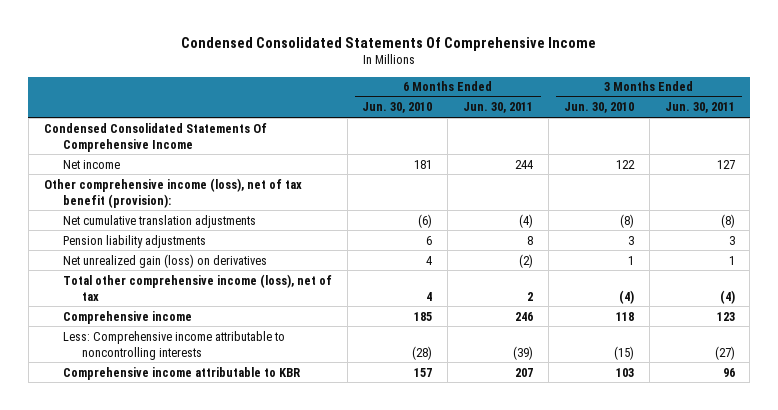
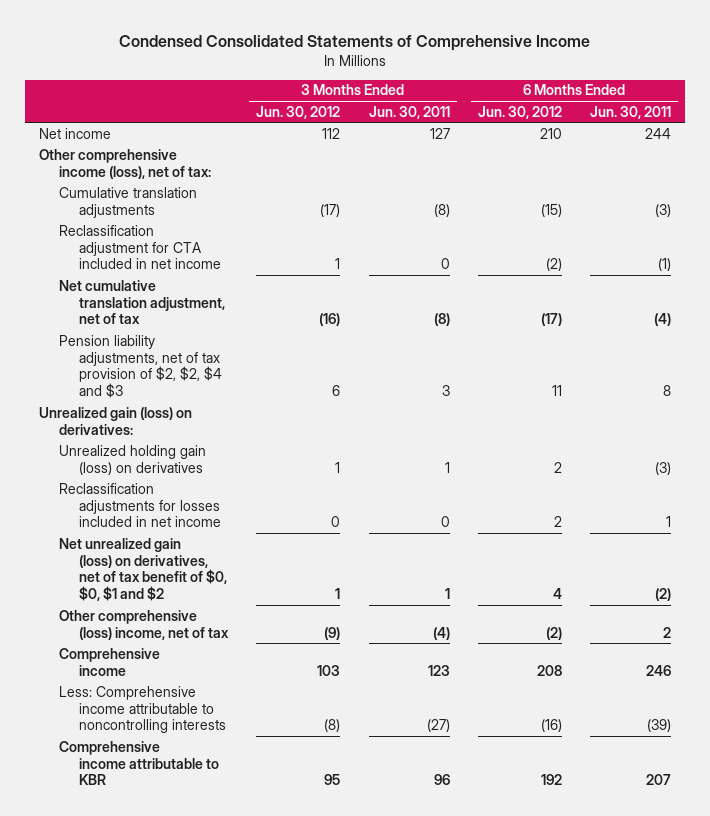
[181,36,597,51] Condensed Consolidated Statements Of Comprehensive Income -> [118,34,590,51] Condensed Consolidated Statements of Comprehensive Income
[362,102,433,114] Jun. 30, 2010 -> none
[563,102,634,114] Jun. 30, 2010 -> none
none -> [256,105,341,119] Jun. 30, 2012
none -> [477,105,562,119] Jun. 30, 2012
[43,122,267,152] Condensed Consolidated Statements Of Comprehensive Income -> none
[43,177,302,208] Other comprehensive income (loss), net of tax benefit (provision): -> [39,148,212,179] Other comprehensive income (loss), net of tax:
none -> [59,186,198,218] Cumulative translation adjustments
none -> [59,224,222,270] Reclassification adjustment for CTA included in net income
[62,214,256,228] Net cumulative translation adjustments -> [59,279,226,325] Net cumulative translation adjustment, net of tax
[62,234,206,248] Pension liability adjustments -> [59,334,223,399] Pension liability adjustments, net of tax provision of $2, $2, $4 and $3
none -> [39,406,193,435] Unrealized gain (loss) on derivatives:
none -> [59,444,207,475] Unrealized holding gain (loss) on derivatives
none -> [59,482,222,528] Reclassification adjustments for losses included in net income
[62,253,267,268] Net unrealized gain (loss) on derivatives -> [59,537,228,602] Net unrealized gain (loss) on derivatives, net of tax benefit of $0, $0, $1 and $2
[62,273,332,301] Total other comprehensive income (loss), net of tax -> [59,609,230,640] Other comprehensive (loss) income, net of tax

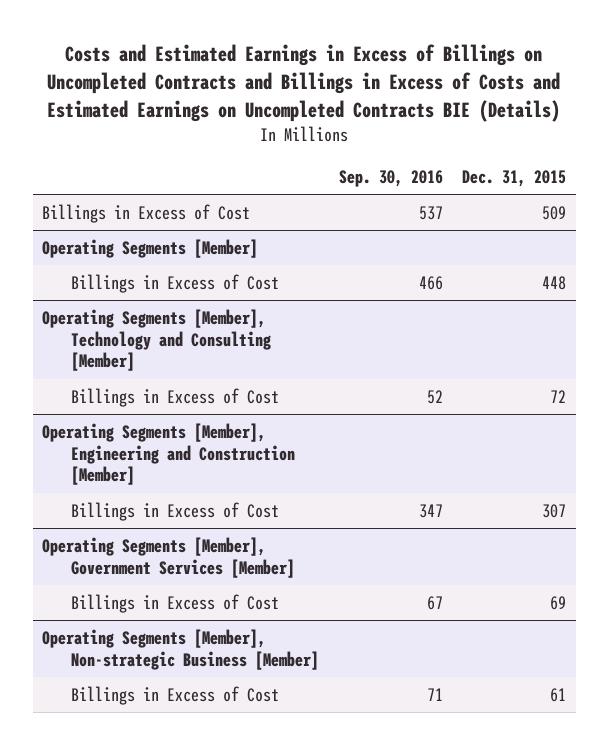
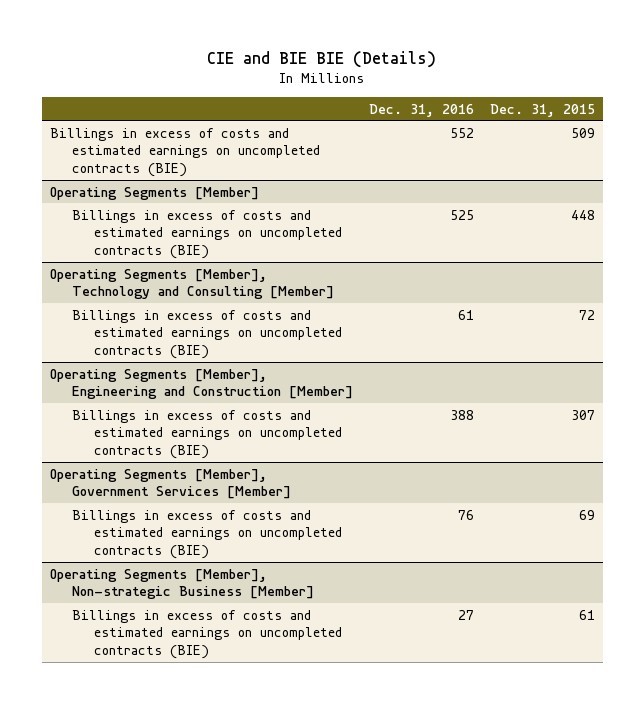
[47,43,561,122] Costs and Estimated Earnings in Excess of Billings on Uncompleted Contracts and Billings in Excess of Costs and Estimated Earnings on Uncompleted Contracts BIE (Details) -> [207,50,437,68] CIE and BIE BIE (Details)
[338,170,443,188] Sep. 30, 2016 -> none
none -> [368,103,474,117] Dec. 31, 2016
[42,204,251,224] Billings in Excess of Cost -> [49,127,320,178] Billings in excess of costs and estimated earnings on uncompleted contracts (BIE)
[70,274,279,294] Billings in Excess of Cost -> [71,209,342,260] Billings in excess of costs and estimated earnings on uncompleted contracts (BIE)
[70,388,279,408] Billings in Excess of Cost -> [71,309,342,360] Billings in excess of costs and estimated earnings on uncompleted contracts (BIE)
[70,502,279,522] Billings in Excess of Cost -> [71,409,342,460] Billings in excess of costs and estimated earnings on uncompleted contracts (BIE)
[70,594,279,614] Billings in Excess of Cost -> [71,509,342,560] Billings in excess of costs and estimated earnings on uncompleted contracts (BIE)
[70,686,279,706] Billings in Excess of Cost -> [71,609,342,660] Billings in excess of costs and estimated earnings on uncompleted contracts (BIE)

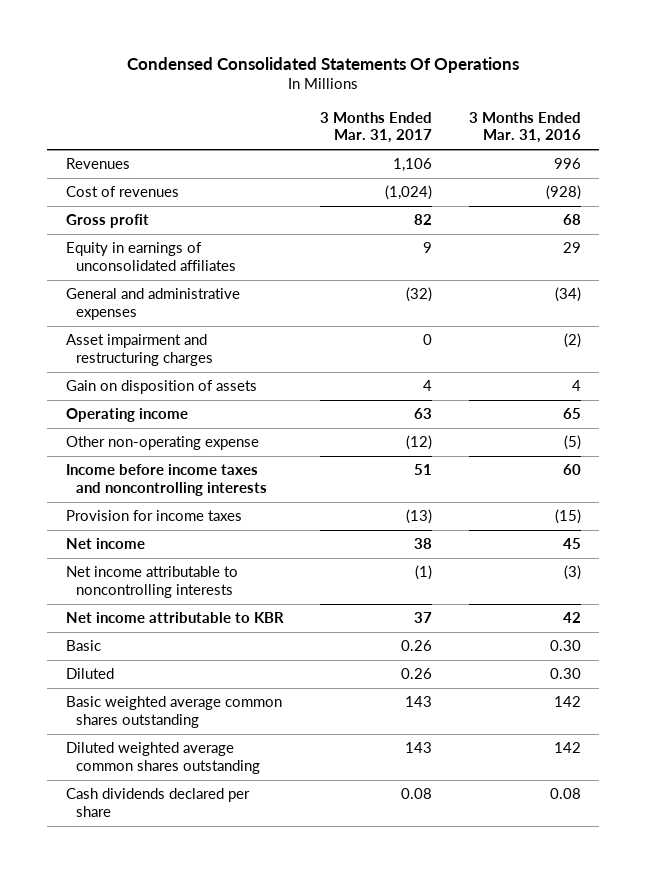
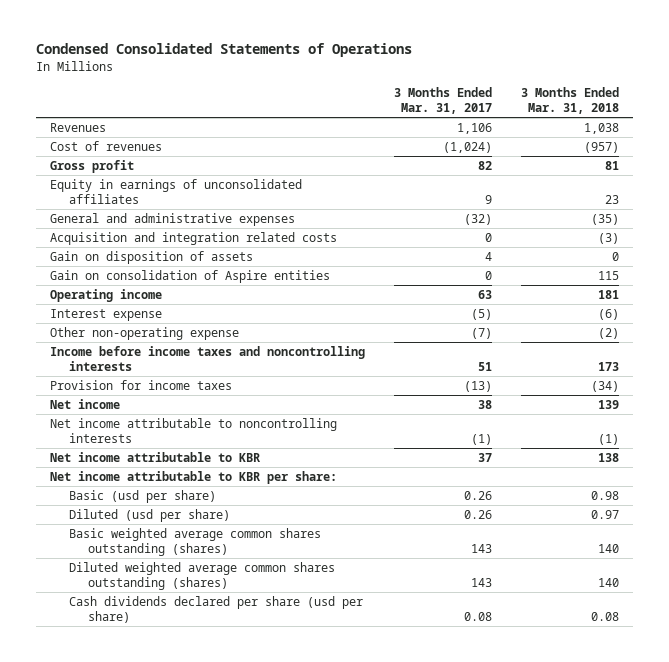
[127,56,520,73] Condensed Consolidated Statements Of Operations -> [35,43,412,58] Condensed Consolidated Statements of Operations
[469,111,582,144] 3 Months Ended Mar. 31, 2016 -> none
none -> [520,86,619,114] 3 Months Ended Mar. 31, 2018
[65,334,214,366] Asset impairment and restructuring charges -> none
none -> [50,231,338,245] Acquisition and integration related costs
none -> [50,269,331,283] Gain on consolidation of Aspire entities
none -> [50,308,163,321] Interest expense
[406,435,433,451] (12) -> [470,327,492,339] (7)
none -> [50,470,338,484] Net income attributable to KBR per share:
[65,640,101,652] Basic -> [69,489,217,503] Basic (usd per share)
[65,668,114,680] Diluted -> [69,508,231,522] Diluted (usd per share)
[65,696,282,728] Basic weighted average common shares outstanding -> [69,527,322,556] Basic weighted average common shares outstanding (shares)
[65,742,261,774] Diluted weighted average common shares outstanding -> [69,561,336,590] Diluted weighted average common shares outstanding (shares)
[65,788,250,817] Cash dividends declared per share -> [69,595,364,623] Cash dividends declared per share (usd per share)

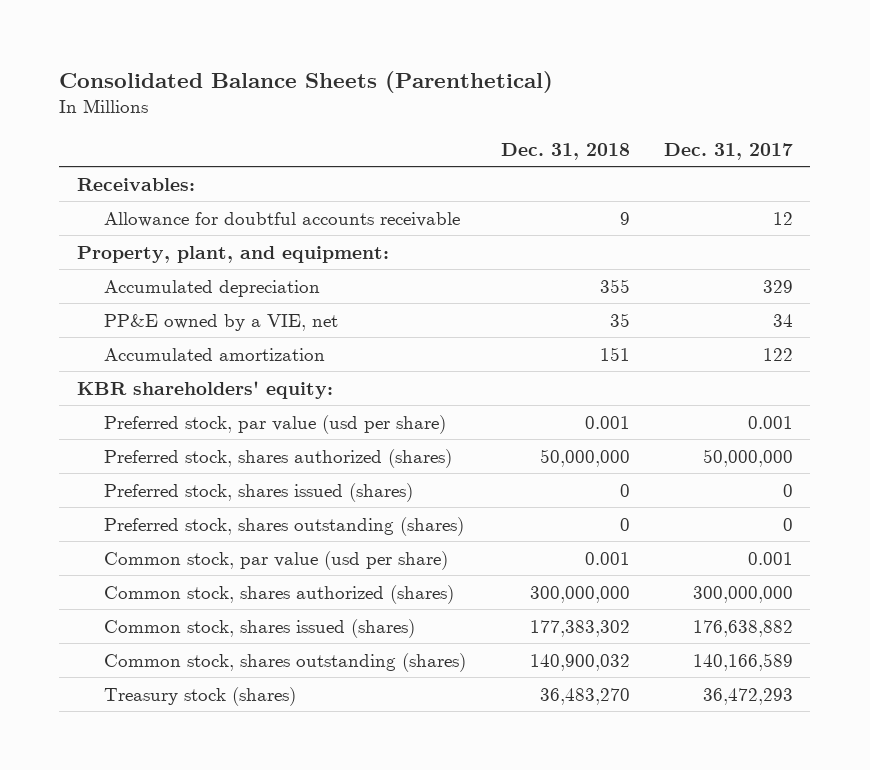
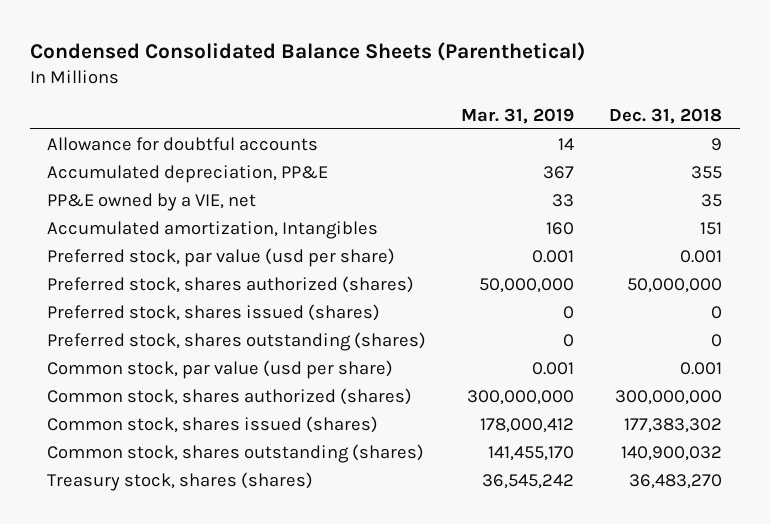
[59,71,554,94] Consolidated Balance Sheets (Parenthetical) -> [29,42,585,62] Condensed Consolidated Balance Sheets (Parenthetical)
[664,142,794,160] Dec. 31, 2017 -> none
none -> [461,107,575,124] Mar. 31, 2019
[76,177,195,191] Receivables: -> none
[76,245,389,263] Property, plant, and equipment: -> none
[104,211,461,227] Allowance for doubtful accounts receivable -> [47,136,319,151] Allowance for doubtful accounts
[104,279,321,297] Accumulated depreciation -> [47,164,329,183] Accumulated depreciation, PP&E
[76,380,333,399] KBR shareholders' equity: -> none
[104,347,326,361] Accumulated amortization -> [47,220,379,239] Accumulated amortization, Intangibles
[104,686,297,706] Treasury stock (shares) -> [47,471,314,491] Treasury stock, shares (shares)

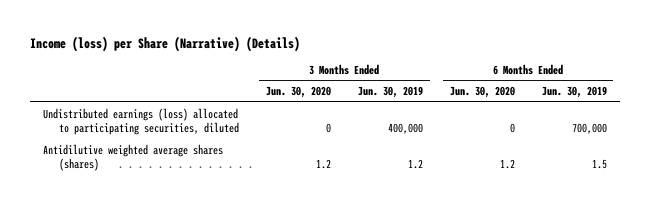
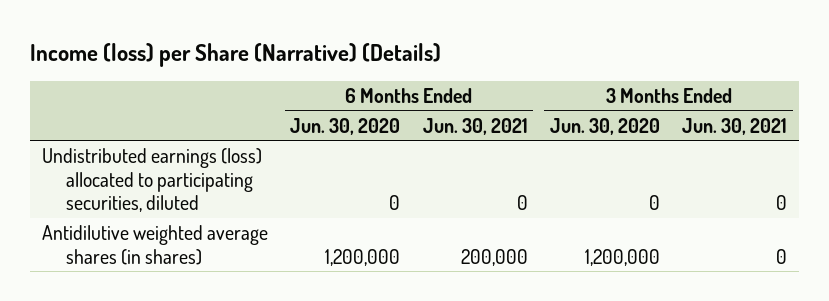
[357,86,423,99] Jun. 30, 2019 -> none
[541,86,607,99] Jun. 30, 2019 -> none
none -> [422,117,528,135] Jun. 30, 2021
none -> [682,117,788,135] Jun. 30, 2021
[43,143,224,172] Antidilutive weighted average shares (shares) -> [41,225,268,265] Antidilutive weighted average shares (in shares)
[316,159,332,170] 1.2 -> [585,248,661,266] 1,200,000
[499,159,515,170] 1.2 -> [325,248,401,266] 1,200,000

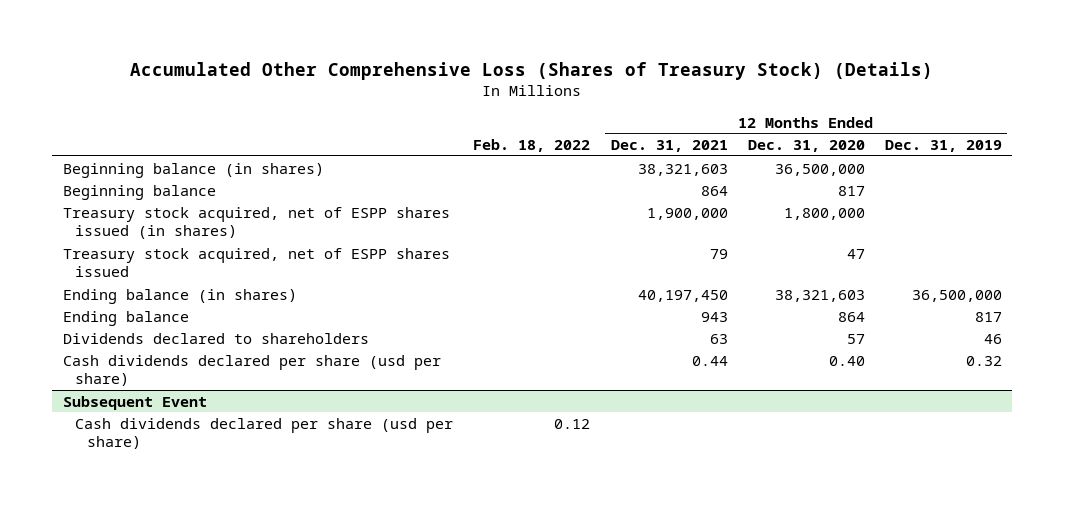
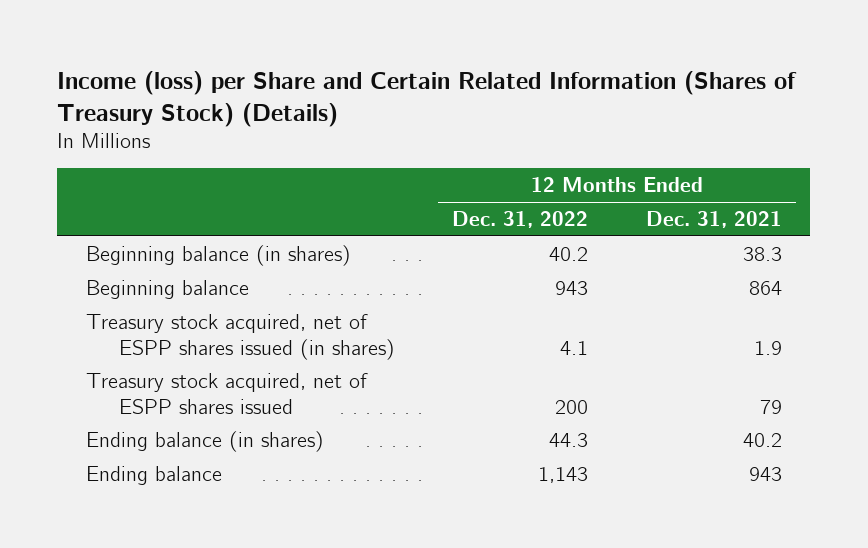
[130,61,934,80] Accumulated Other Comprehensive Loss (Shares of Treasury Stock) (Details) -> [57,70,798,127] Income (loss) per Share and Certain Related Information (Shares of Treasury Stock) (Details)
[473,139,591,153] Feb. 18, 2022 -> none
[747,140,865,153] Dec. 31, 2020 -> none
[885,140,1003,153] Dec. 31, 2019 -> none
none -> [452,210,589,228] Dec. 31, 2022
[637,163,728,176] 38,321,603 -> [742,246,782,261] 38.3
[646,207,728,220] 1,900,000 -> [753,340,782,355] 1.9
[637,289,728,302] 40,197,450 -> [742,432,782,447] 40.2
[62,332,369,344] Dividends declared to shareholders -> none
[62,354,441,387] Cash dividends declared per share (usd per share) -> none
[62,395,207,410] Subsequent Event -> none
[74,417,453,450] Cash dividends declared per share (usd per share) -> none

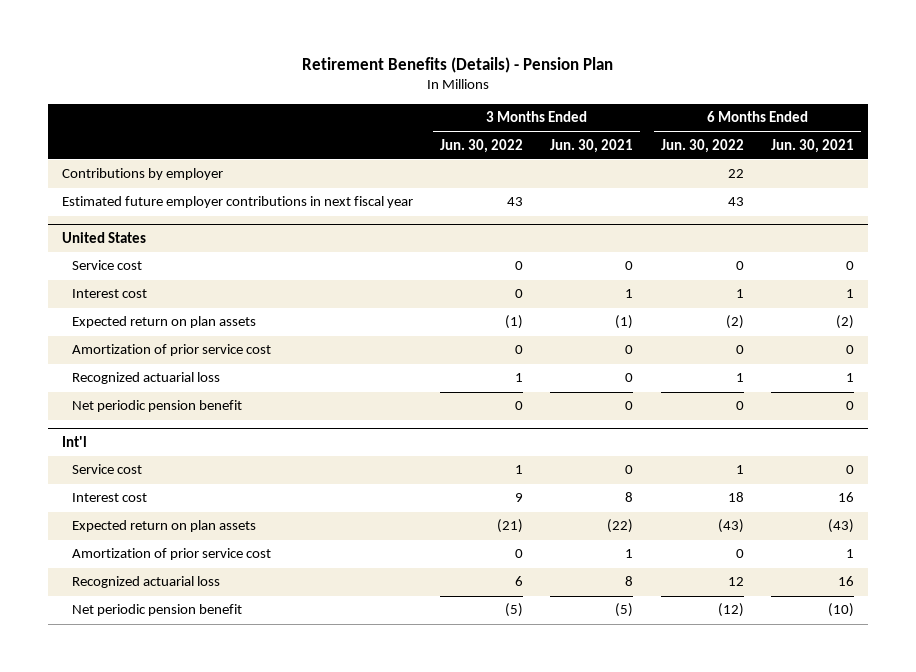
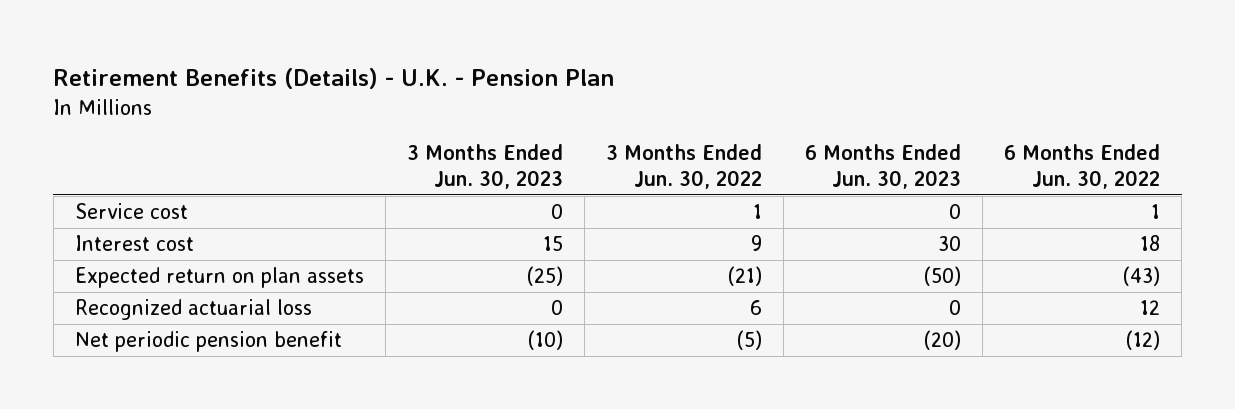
[301,57,613,74] Retirement Benefits (Details) - Pension Plan -> [53,68,615,90] Retirement Benefits (Details) - U.K. - Pension Plan
[550,138,634,153] Jun. 30, 2021 -> none
[771,138,855,153] Jun. 30, 2021 -> none
none -> [406,143,563,190] 3 Months Ended Jun. 30, 2023
none -> [805,143,962,190] 6 Months Ended Jun. 30, 2023
[61,168,223,181] Contributions by employer -> none
[61,196,413,209] Estimated future employer contributions in next fiscal year -> none
[61,231,146,243] United States -> none
[72,260,143,271] Service cost -> none
[72,289,148,299] Interest cost -> none
[72,316,257,329] Expected return on plan assets -> none
[72,344,272,357] Amortization of prior service cost -> none
[72,372,221,385] Recognized actuarial loss -> none
[72,400,243,413] Net periodic pension benefit -> none
[61,435,87,447] Int'l -> none
[72,548,272,561] Amortization of prior service cost -> none

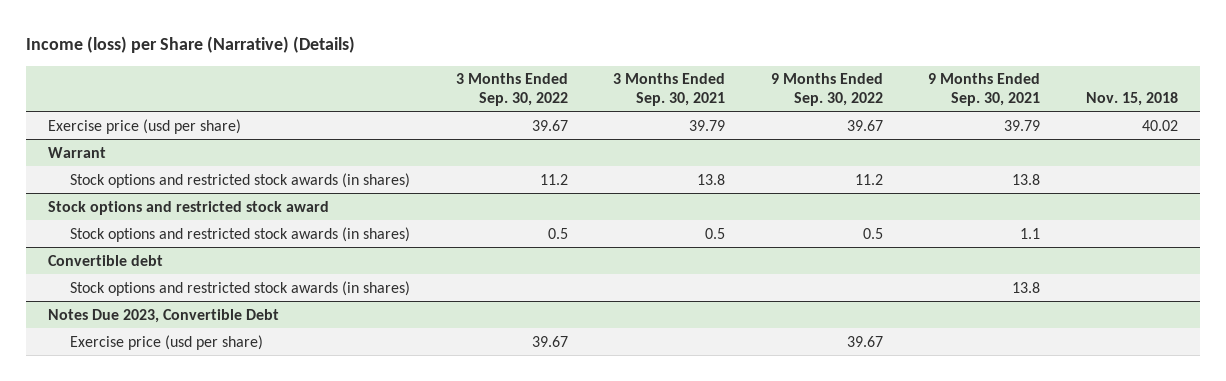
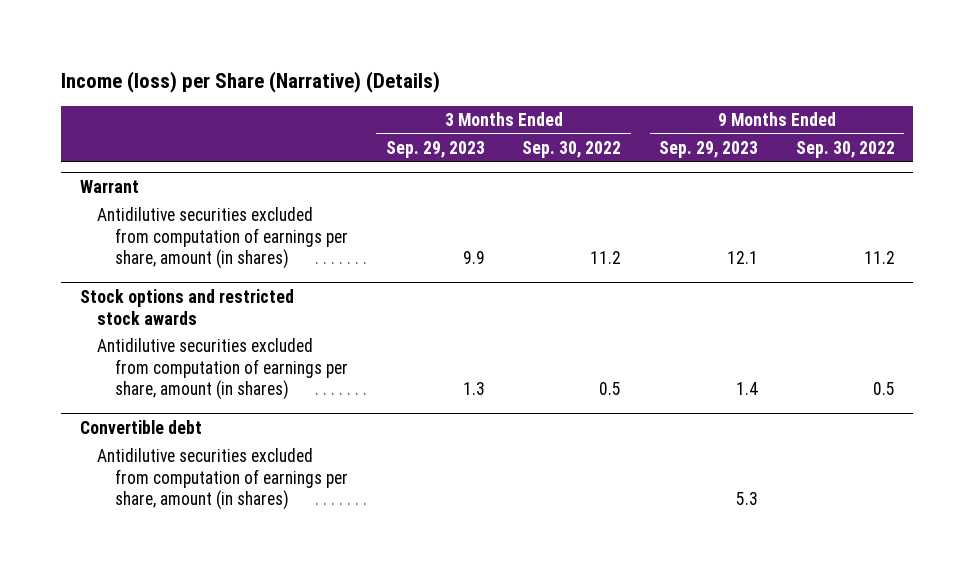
[613,73,726,107] 3 Months Ended Sep. 30, 2021 -> none
[928,73,1041,107] 9 Months Ended Sep. 30, 2021 -> none
[1085,92,1178,107] Nov. 15, 2018 -> none
none -> [385,140,485,158] Sep. 29, 2023
none -> [658,140,758,158] Sep. 29, 2023
[48,118,242,134] Exercise price (usd per share) -> none
[70,172,411,188] Stock options and restricted stock awards (in shares) -> [97,207,349,270] Antidilutive securities excluded from computation of earnings per share, amount (in shares)
[48,200,330,215] Stock options and restricted stock award -> [79,288,294,325] Stock options and restricted stock awards
[70,226,411,242] Stock options and restricted stock awards (in shares) -> [97,338,349,401] Antidilutive securities excluded from computation of earnings per share, amount (in shares)
[48,308,280,323] Notes Due 2023, Convertible Debt -> none
[70,334,264,350] Exercise price (usd per share) -> none
[70,280,411,296] Stock options and restricted stock awards (in shares) -> [97,448,349,511] Antidilutive securities excluded from computation of earnings per share, amount (in shares)

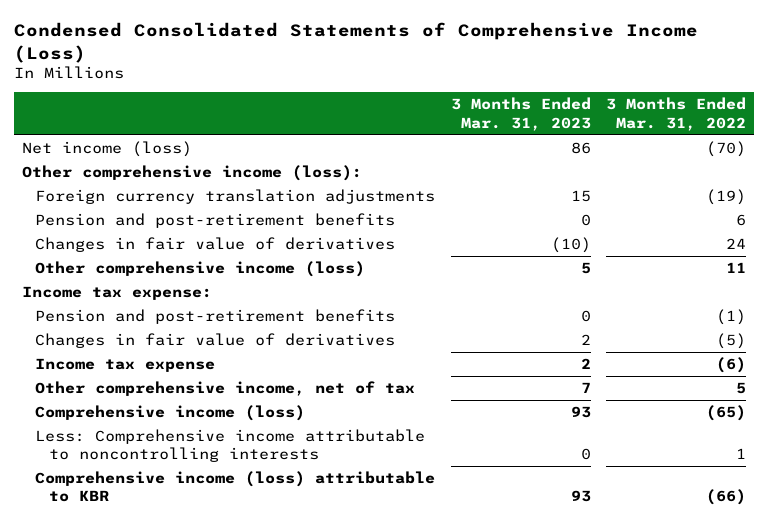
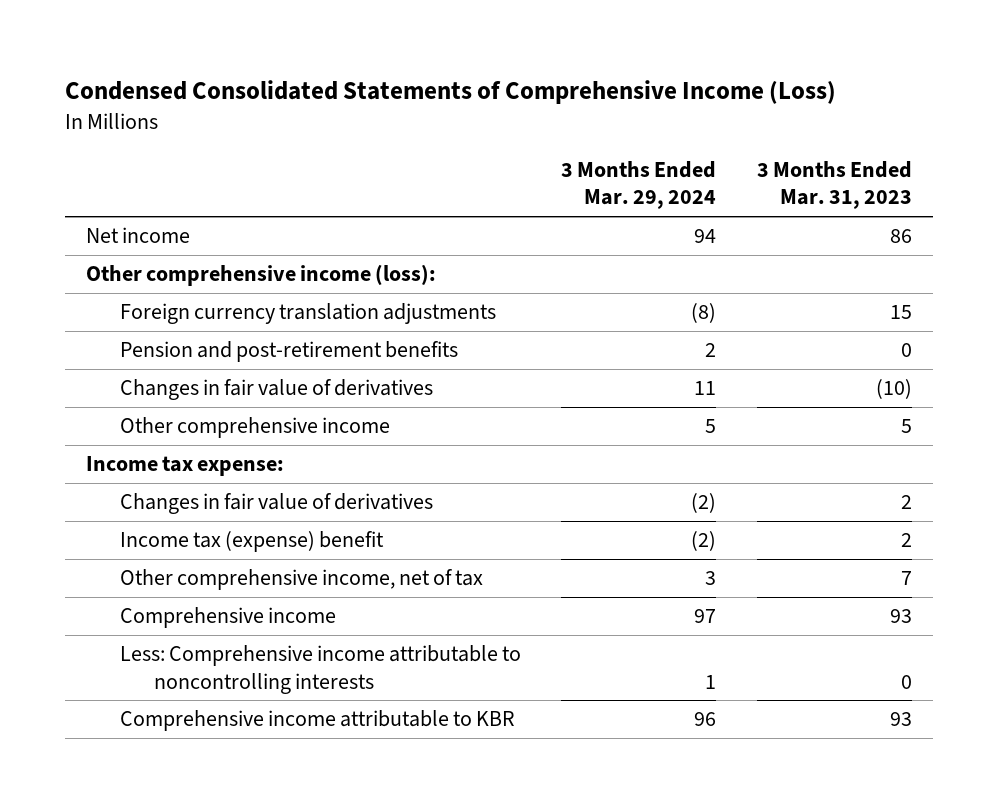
[606,97,747,131] 3 Months Ended Mar. 31, 2022 -> none
none -> [561,161,717,210] 3 Months Ended Mar. 29, 2024
[21,141,192,158] Net income (loss) -> [85,227,190,244] Net income
[35,261,366,278] Other comprehensive income (loss) -> [119,417,390,439] Other comprehensive income
[35,309,396,325] Pension and post-retirement benefits -> none
[35,358,216,373] Income tax expense -> [119,531,384,553] Income tax (expense) benefit
[35,405,306,422] Comprehensive income (loss) -> [119,607,336,629] Comprehensive income
[35,471,436,503] Comprehensive income (loss) attributable to KBR -> [119,710,515,732] Comprehensive income attributable to KBR

